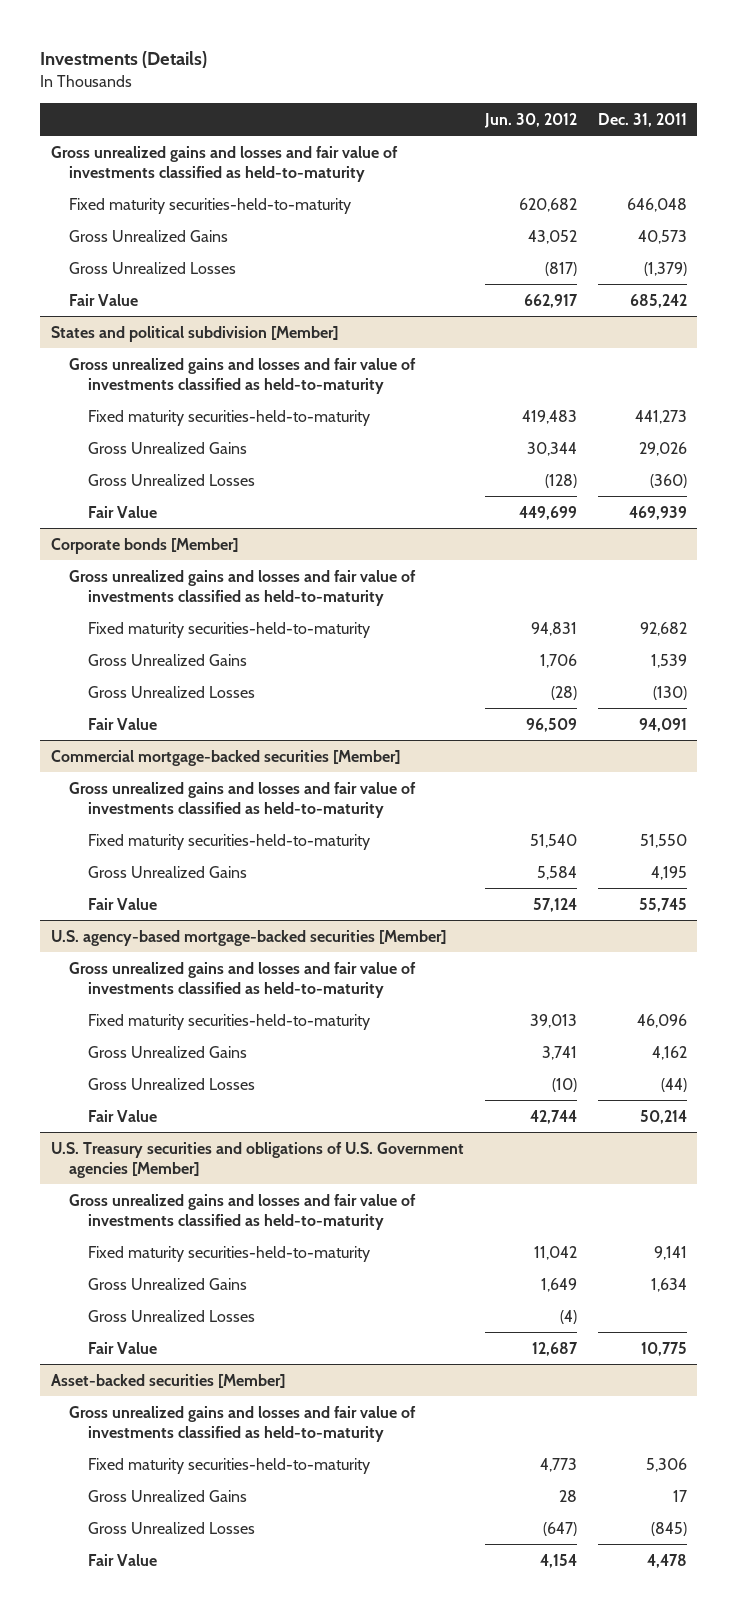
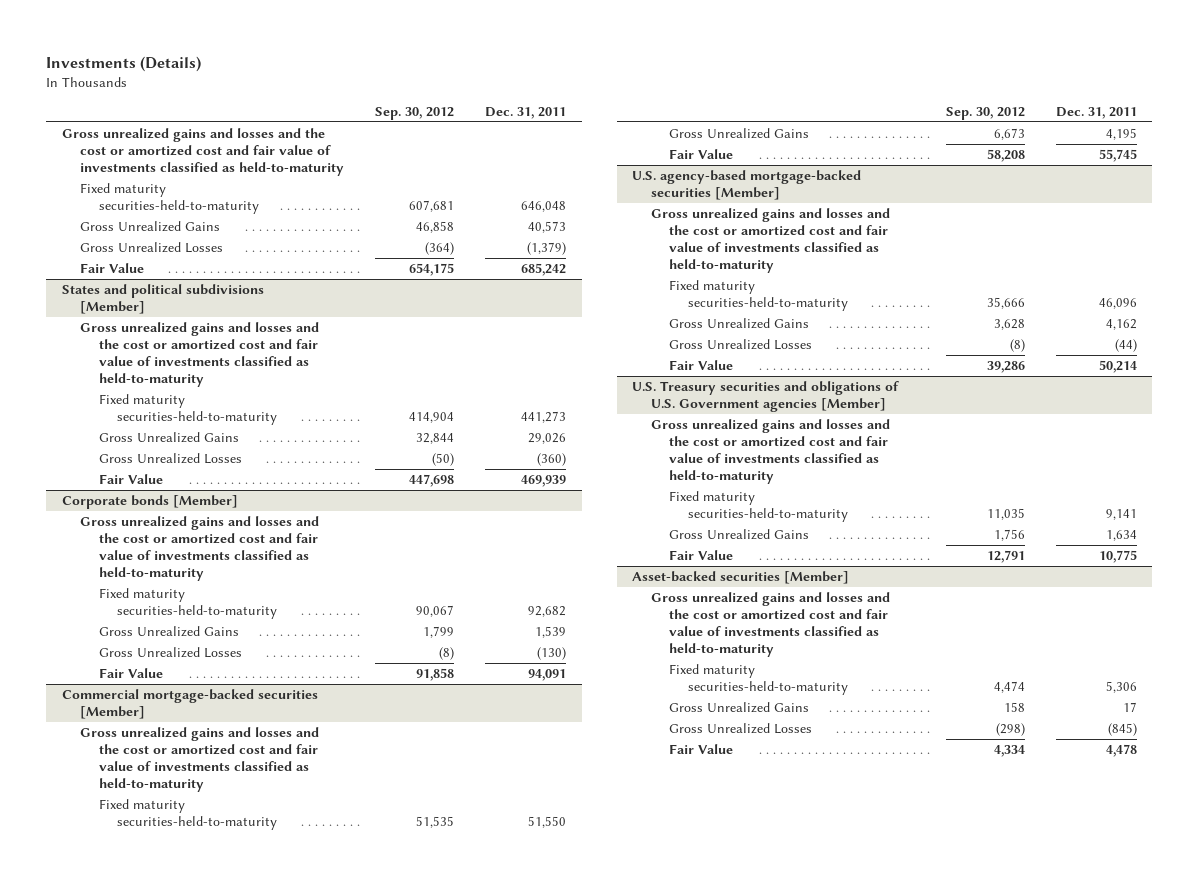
[483,112,577,128] Jun. 30, 2012 -> none
none -> [375,106,455,120] Sep. 30, 2012
[50,145,398,182] Gross unrealized gains and losses and fair value of investments classified as held-to-maturity -> [61,128,345,177] Gross unrealized gains and losses and the cost or amortized cost and fair value of investments classified as held-to-maturity
[50,325,338,342] States and political subdivision [Member] -> [61,284,264,315] States and political subdivisions [Member]
[69,357,417,394] Gross unrealized gains and losses and fair value of investments classified as held-to-maturity -> [80,322,320,387] Gross unrealized gains and losses and the cost or amortized cost and fair value of investments classified as held-to-maturity
[69,569,417,606] Gross unrealized gains and losses and fair value of investments classified as held-to-maturity -> [80,516,320,581] Gross unrealized gains and losses and the cost or amortized cost and fair value of investments classified as held-to-maturity
[69,781,417,818] Gross unrealized gains and losses and fair value of investments classified as held-to-maturity -> [80,727,320,792] Gross unrealized gains and losses and the cost or amortized cost and fair value of investments classified as held-to-maturity
[69,961,417,998] Gross unrealized gains and losses and fair value of investments classified as held-to-maturity -> [650,208,890,273] Gross unrealized gains and losses and the cost or amortized cost and fair value of investments classified as held-to-maturity
[69,1193,417,1230] Gross unrealized gains and losses and fair value of investments classified as held-to-maturity -> [650,419,890,484] Gross unrealized gains and losses and the cost or amortized cost and fair value of investments classified as held-to-maturity
[87,1309,255,1322] Gross Unrealized Losses -> none
[69,1405,417,1442] Gross unrealized gains and losses and fair value of investments classified as held-to-maturity -> [650,592,890,657] Gross unrealized gains and losses and the cost or amortized cost and fair value of investments classified as held-to-maturity

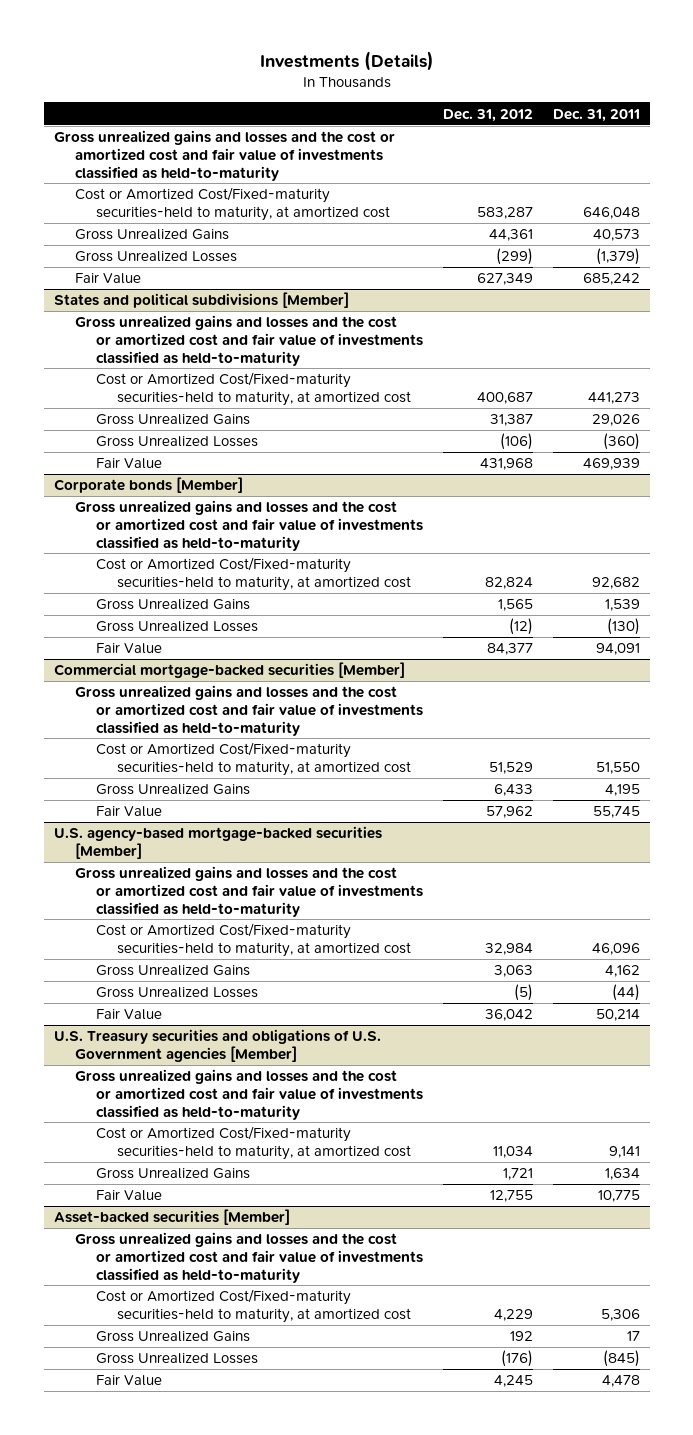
[375,106,455,120] Sep. 30, 2012 -> none
none -> [442,108,533,122] Dec. 31, 2012
[80,183,259,215] Fixed maturity securities-held-to-maturity -> [74,187,391,221] Cost or Amortized Cost/Fixed-maturity securities-held to maturity, at amortized cost
[98,394,278,426] Fixed maturity securities-held-to-maturity -> [96,372,412,406] Cost or Amortized Cost/Fixed-maturity securities-held to maturity, at amortized cost
[98,588,278,620] Fixed maturity securities-held-to-maturity -> [96,557,412,591] Cost or Amortized Cost/Fixed-maturity securities-held to maturity, at amortized cost
[98,799,278,831] Fixed maturity securities-held-to-maturity -> [96,742,412,776] Cost or Amortized Cost/Fixed-maturity securities-held to maturity, at amortized cost
[669,280,848,312] Fixed maturity securities-held-to-maturity -> [96,923,412,957] Cost or Amortized Cost/Fixed-maturity securities-held to maturity, at amortized cost
[669,491,848,523] Fixed maturity securities-held-to-maturity -> [96,1126,412,1160] Cost or Amortized Cost/Fixed-maturity securities-held to maturity, at amortized cost
[669,664,848,696] Fixed maturity securities-held-to-maturity -> [96,1289,412,1323] Cost or Amortized Cost/Fixed-maturity securities-held to maturity, at amortized cost

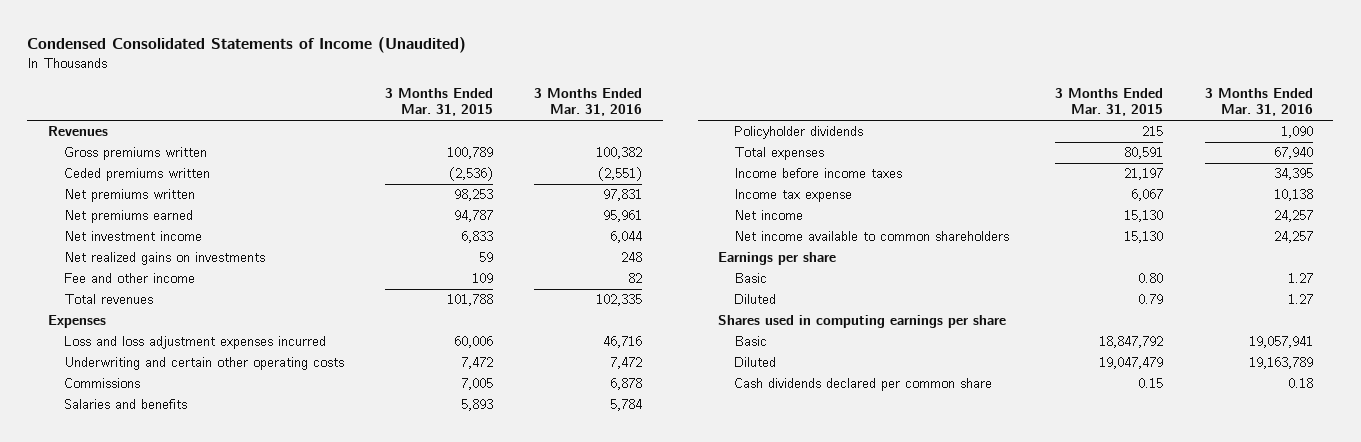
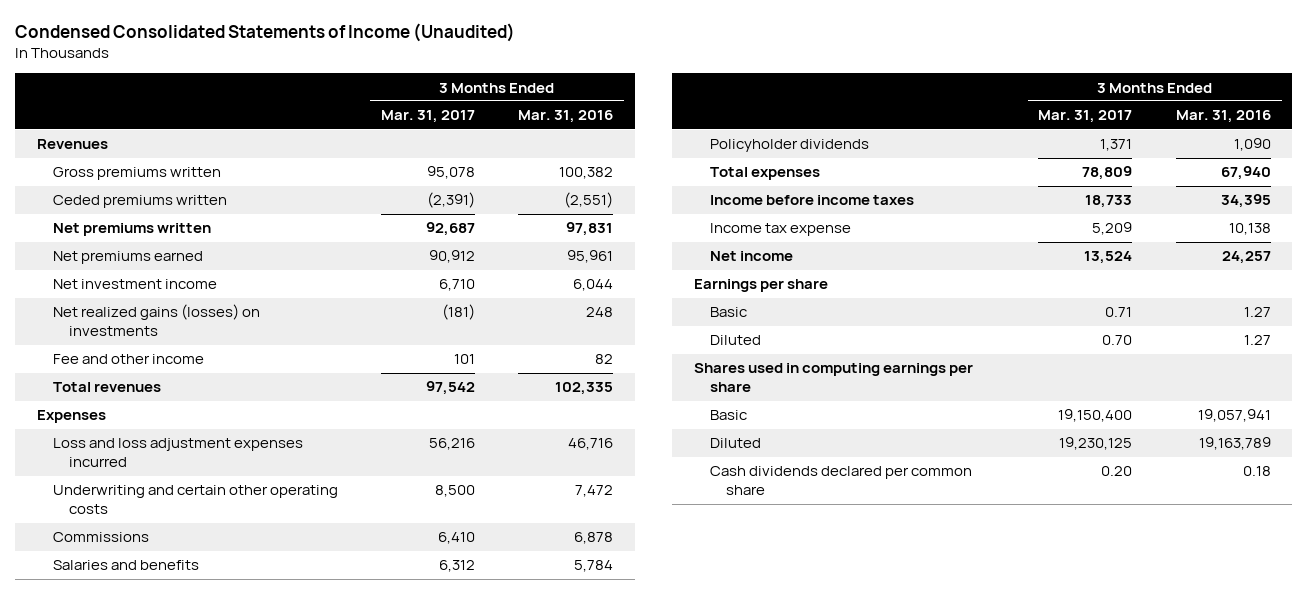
[384,87,493,117] 3 Months Ended Mar. 31, 2015 -> none
none -> [381,110,476,124] Mar. 31, 2017
[63,252,265,266] Net realized gains on investments -> [52,304,260,337] Net realized gains (losses) on investments
[734,231,1010,242] Net income available to common shareholders -> none

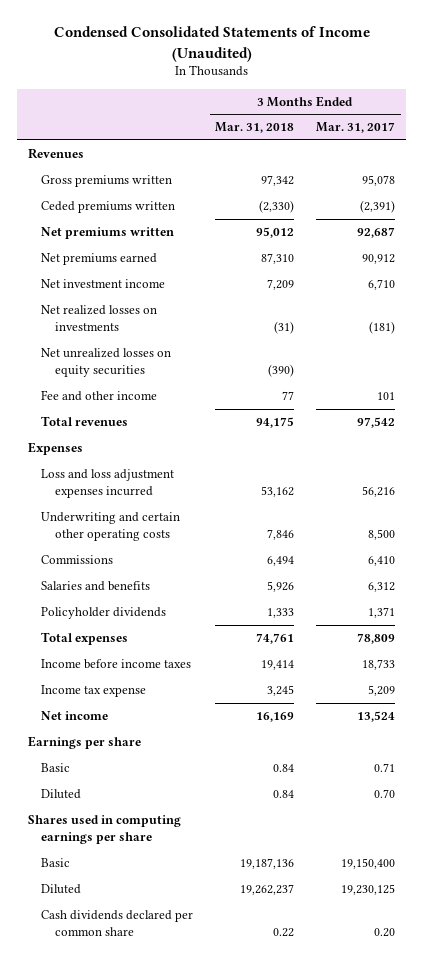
[518,110,614,124] Mar. 31, 2016 -> none
none -> [215,122,295,134] Mar. 31, 2018
[52,304,260,337] Net realized gains (losses) on investments -> [41,305,158,332] Net realized losses on investments
none -> [41,348,172,378] Net unrealized losses on equity securities

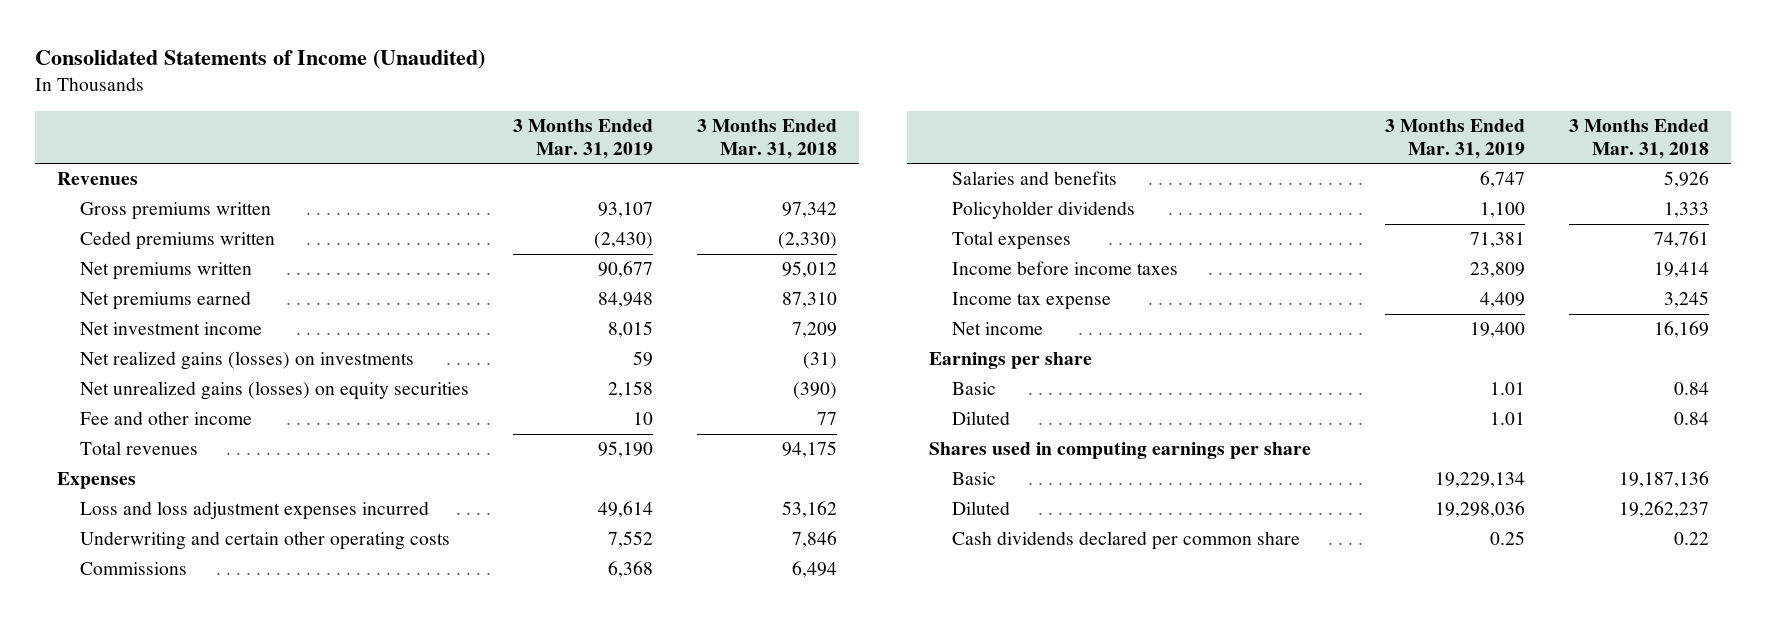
[53,26,370,62] Condensed Consolidated Statements of Income (Unaudited) -> [35,49,486,70] Consolidated Statements of Income (Unaudited)
[316,122,396,134] Mar. 31, 2017 -> none
none -> [512,118,653,159] 3 Months Ended Mar. 31, 2019
[41,305,158,332] Net realized losses on investments -> [80,351,415,371] Net realized gains (losses) on investments
[41,348,172,378] Net unrealized losses on equity securities -> [80,381,470,401] Net unrealized gains (losses) on equity securities

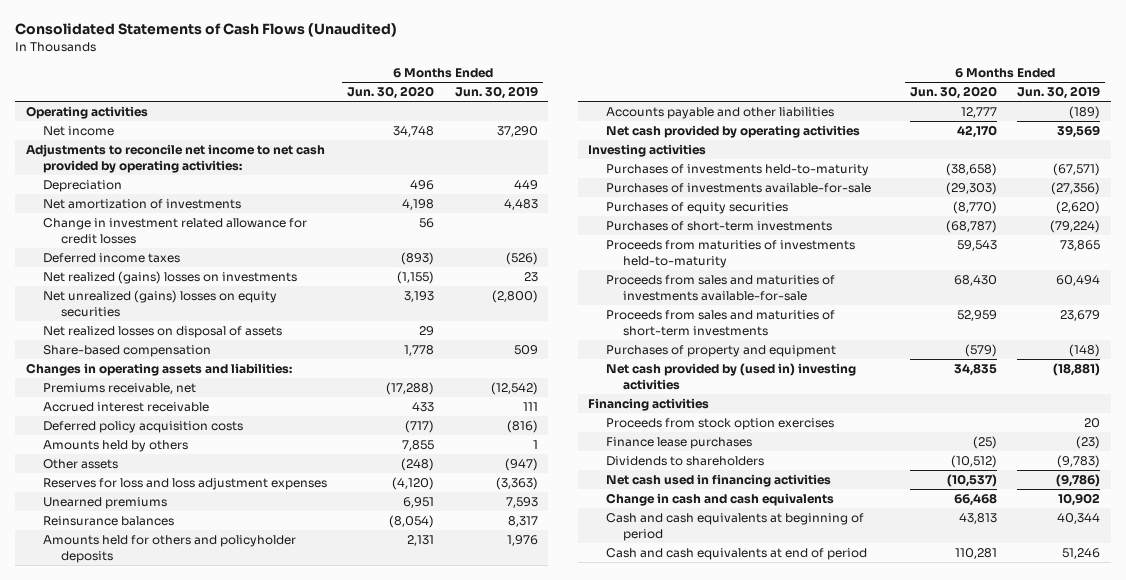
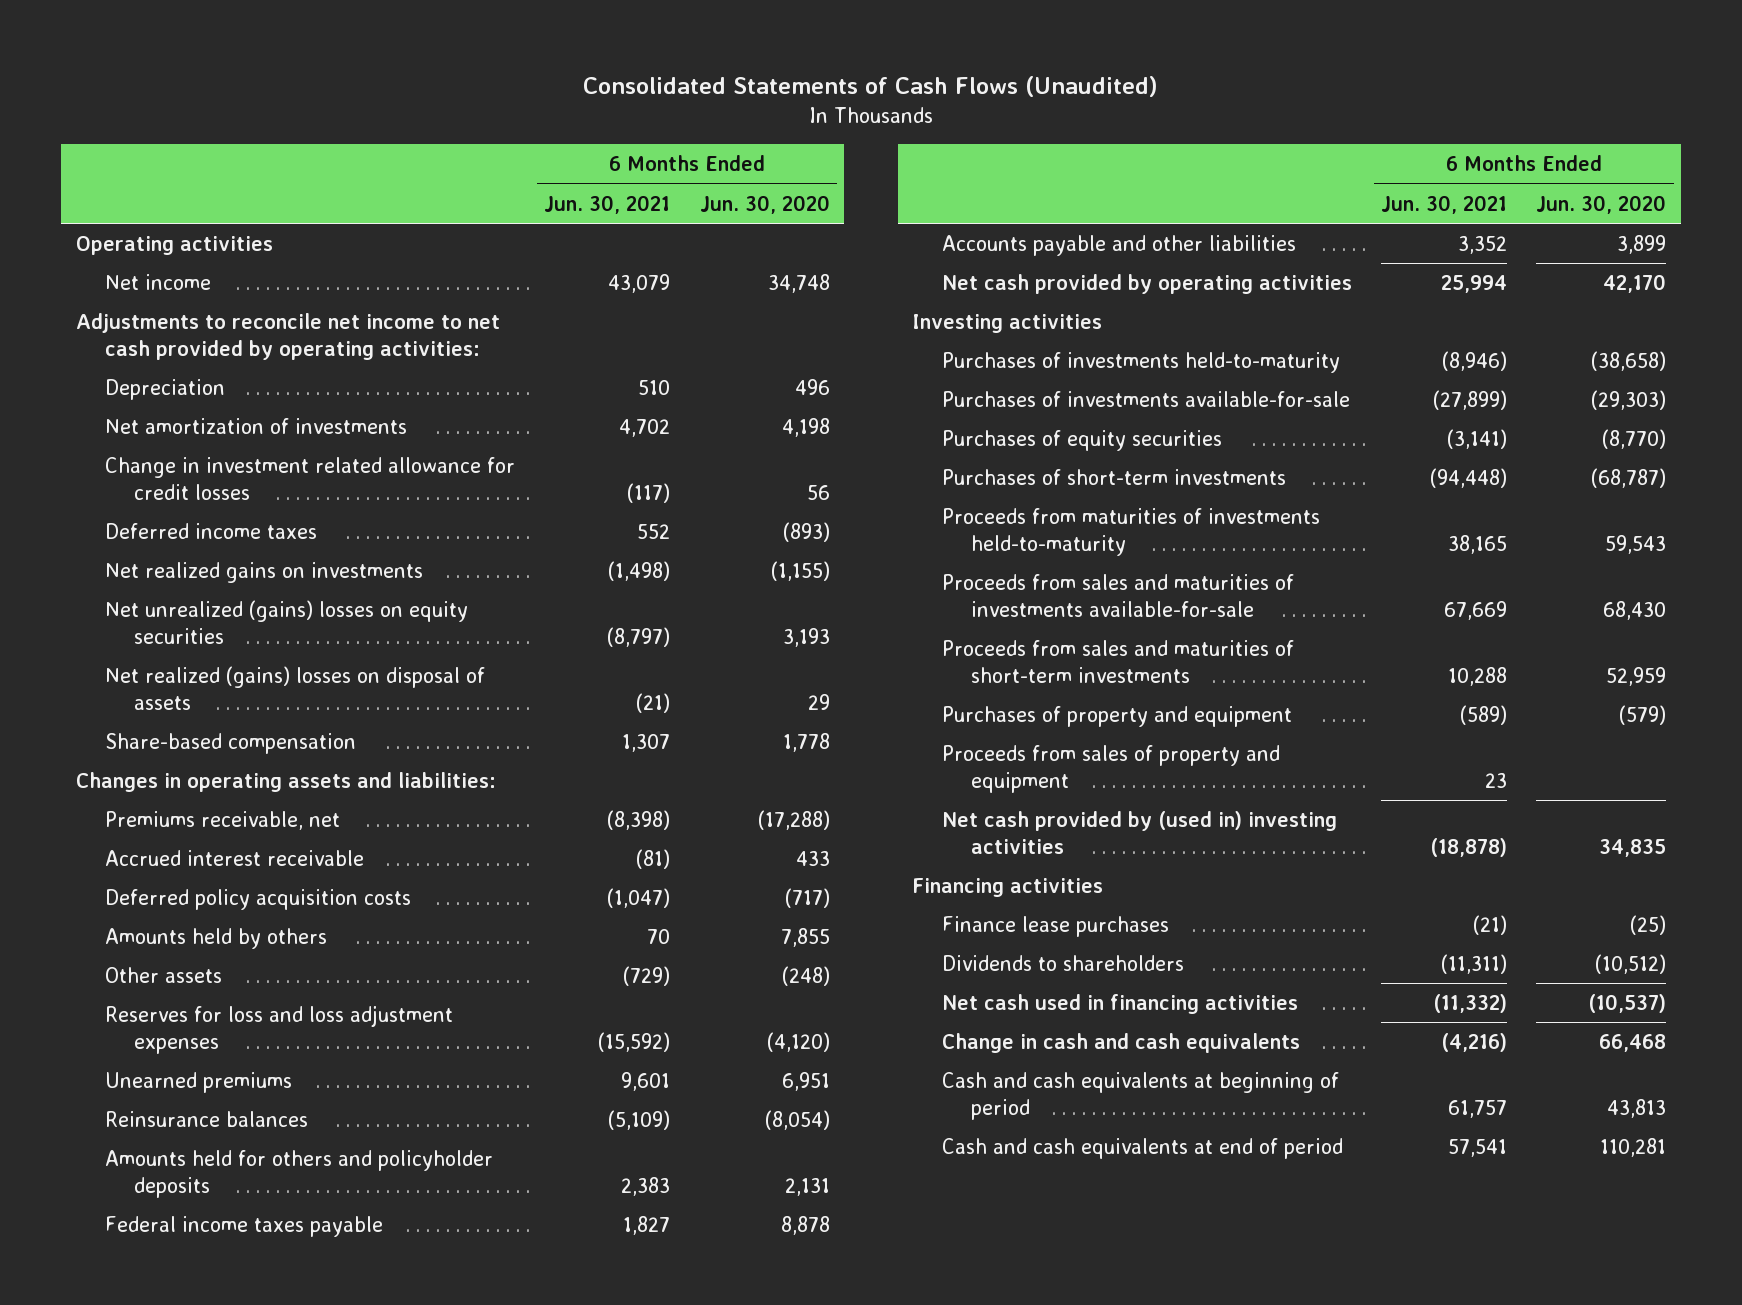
[454,86,538,100] Jun. 30, 2019 -> none
none -> [544,194,671,214] Jun. 30, 2021
[43,271,298,285] Net realized (gains) losses on investments -> [104,561,423,583] Net realized gains on investments
[43,326,283,339] Net realized losses on disposal of assets -> [104,665,485,710] Net realized (gains) losses on disposal of assets
none -> [104,1215,383,1237] Federal income taxes payable
[961,107,998,119] 12,777 -> [1617,234,1667,254] 3,899
none -> [941,744,1280,793] Proceeds from sales of property and equipment
[605,418,834,431] Proceeds from stock option exercises -> none

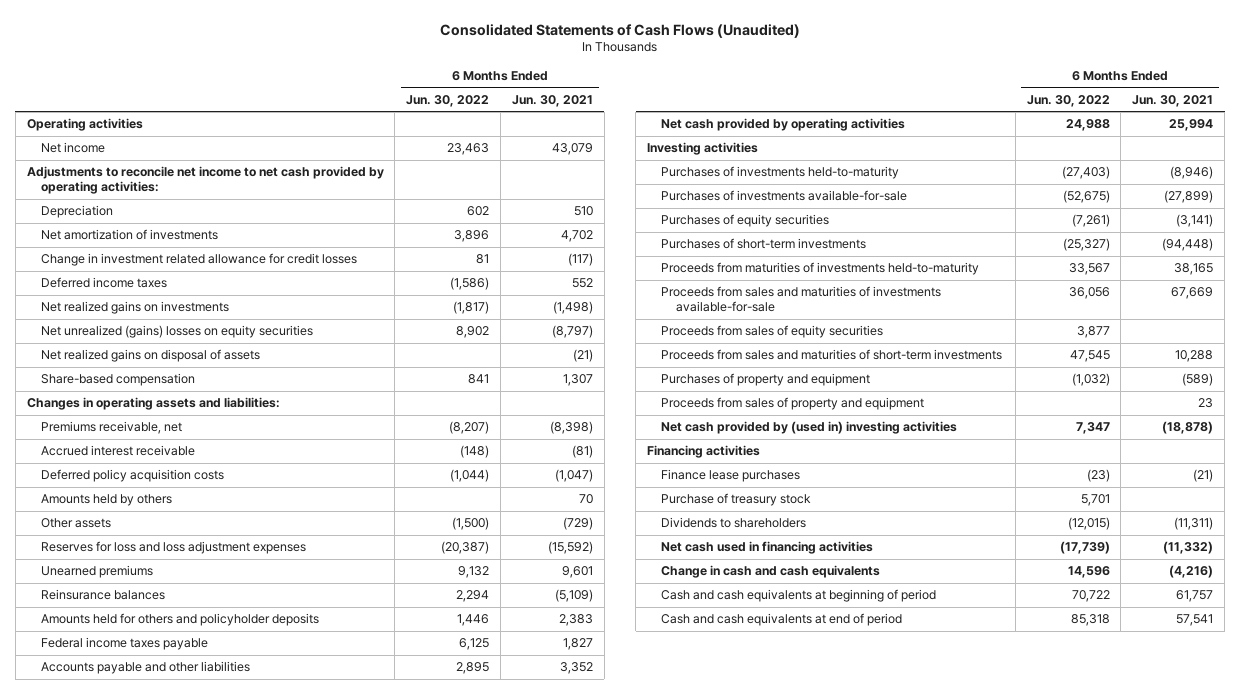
[699,194,830,214] Jun. 30, 2020 -> none
none -> [406,94,490,107] Jun. 30, 2022
[104,665,485,710] Net realized (gains) losses on disposal of assets -> [41,349,261,363] Net realized gains on disposal of assets
none -> [661,325,884,339] Proceeds from sales of equity securities
none -> [661,493,812,507] Purchase of treasury stock

